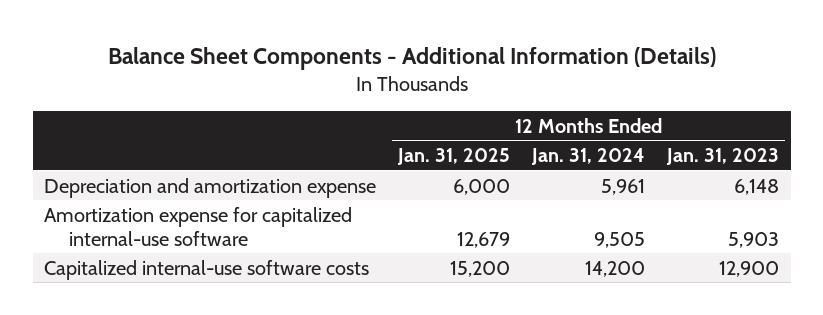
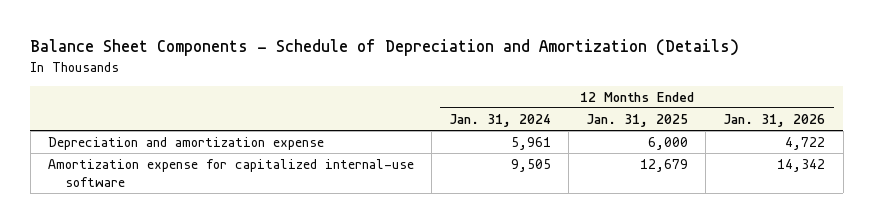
[107,46,716,70] Balance Sheet Components - Additional Information (Details) -> [30,39,740,57] Balance Sheet Components - Schedule of Depreciation and Amortization (Details)
[666,148,780,166] Jan. 31, 2023 -> none
none -> [723,113,826,127] Jan. 31, 2026
[43,259,369,280] Capitalized internal-use software costs -> none

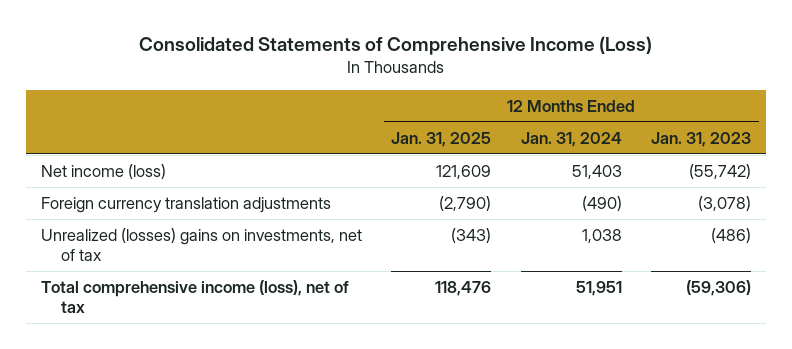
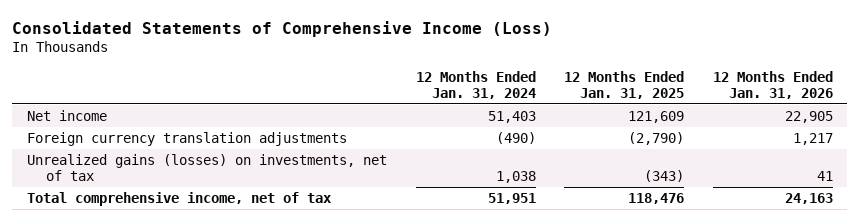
[651,131,752,147] Jan. 31, 2023 -> none
none -> [713,70,834,100] 12 Months Ended Jan. 31, 2026
[40,164,166,180] Net income (loss) -> [26,109,107,121] Net income
[40,228,362,261] Unrealized (losses) gains on investments, net of tax -> [26,153,387,182] Unrealized gains (losses) on investments, net of tax
[40,280,349,313] Total comprehensive income (loss), net of tax -> [26,191,332,206] Total comprehensive income, net of tax

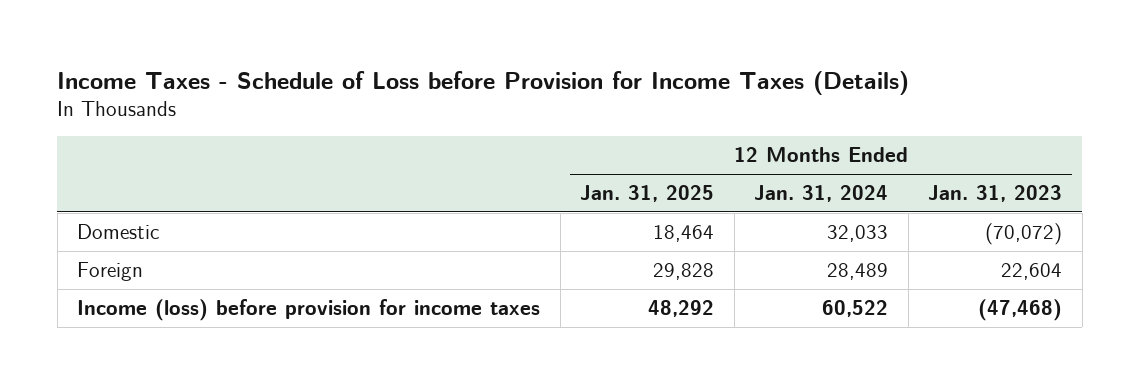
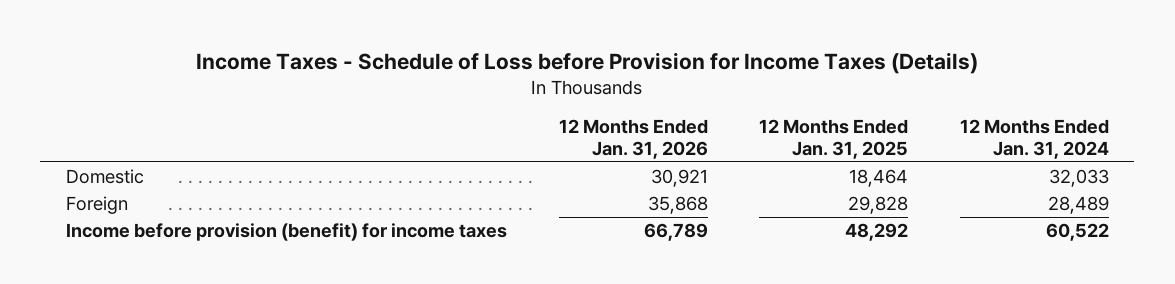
[928,185,1063,203] Jan. 31, 2023 -> none
none -> [558,119,708,159] 12 Months Ended Jan. 31, 2026
[77,298,541,321] Income (loss) before provision for income taxes -> [66,223,508,242] Income before provision (benefit) for income taxes

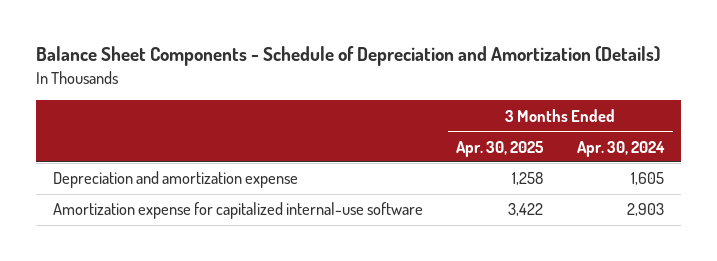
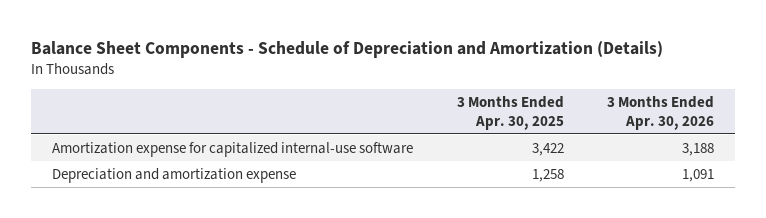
[577,140,666,157] Apr. 30, 2024 -> none
none -> [606,96,714,131] 3 Months Ended Apr. 30, 2026
[52,171,298,189] Depreciation and amortization expense -> [52,167,297,183] Depreciation and amortization expense

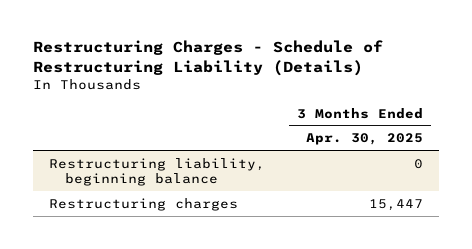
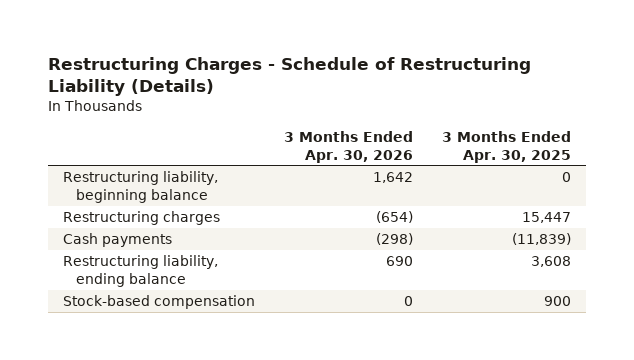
none -> [284,130,414,163] 3 Months Ended Apr. 30, 2026
none -> [62,232,172,247] Cash payments
none -> [62,254,218,288] Restructuring liability, ending balance
none -> [62,294,255,309] Stock-based compensation

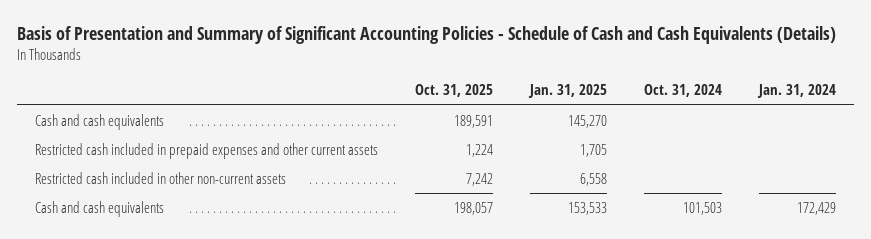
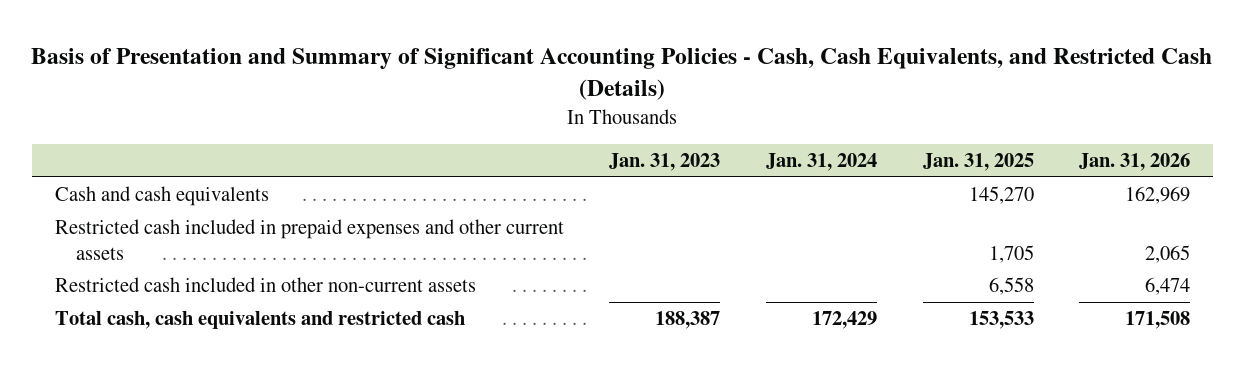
[16,25,836,44] Basis of Presentation and Summary of Significant Accounting Policies - Schedule of Cash and Cash Equivalents (Details) -> [31,47,1213,100] Basis of Presentation and Summary of Significant Accounting Policies - Cash, Cash Equivalents, and Restricted Cash (Details)
[414,84,493,98] Oct. 31, 2025 -> none
[643,84,722,98] Oct. 31, 2024 -> none
none -> [609,153,721,172] Jan. 31, 2023
none -> [1079,153,1191,172] Jan. 31, 2026
[35,201,165,218] Cash and cash equivalents -> [54,311,465,330] Total cash, cash equivalents and restricted cash

